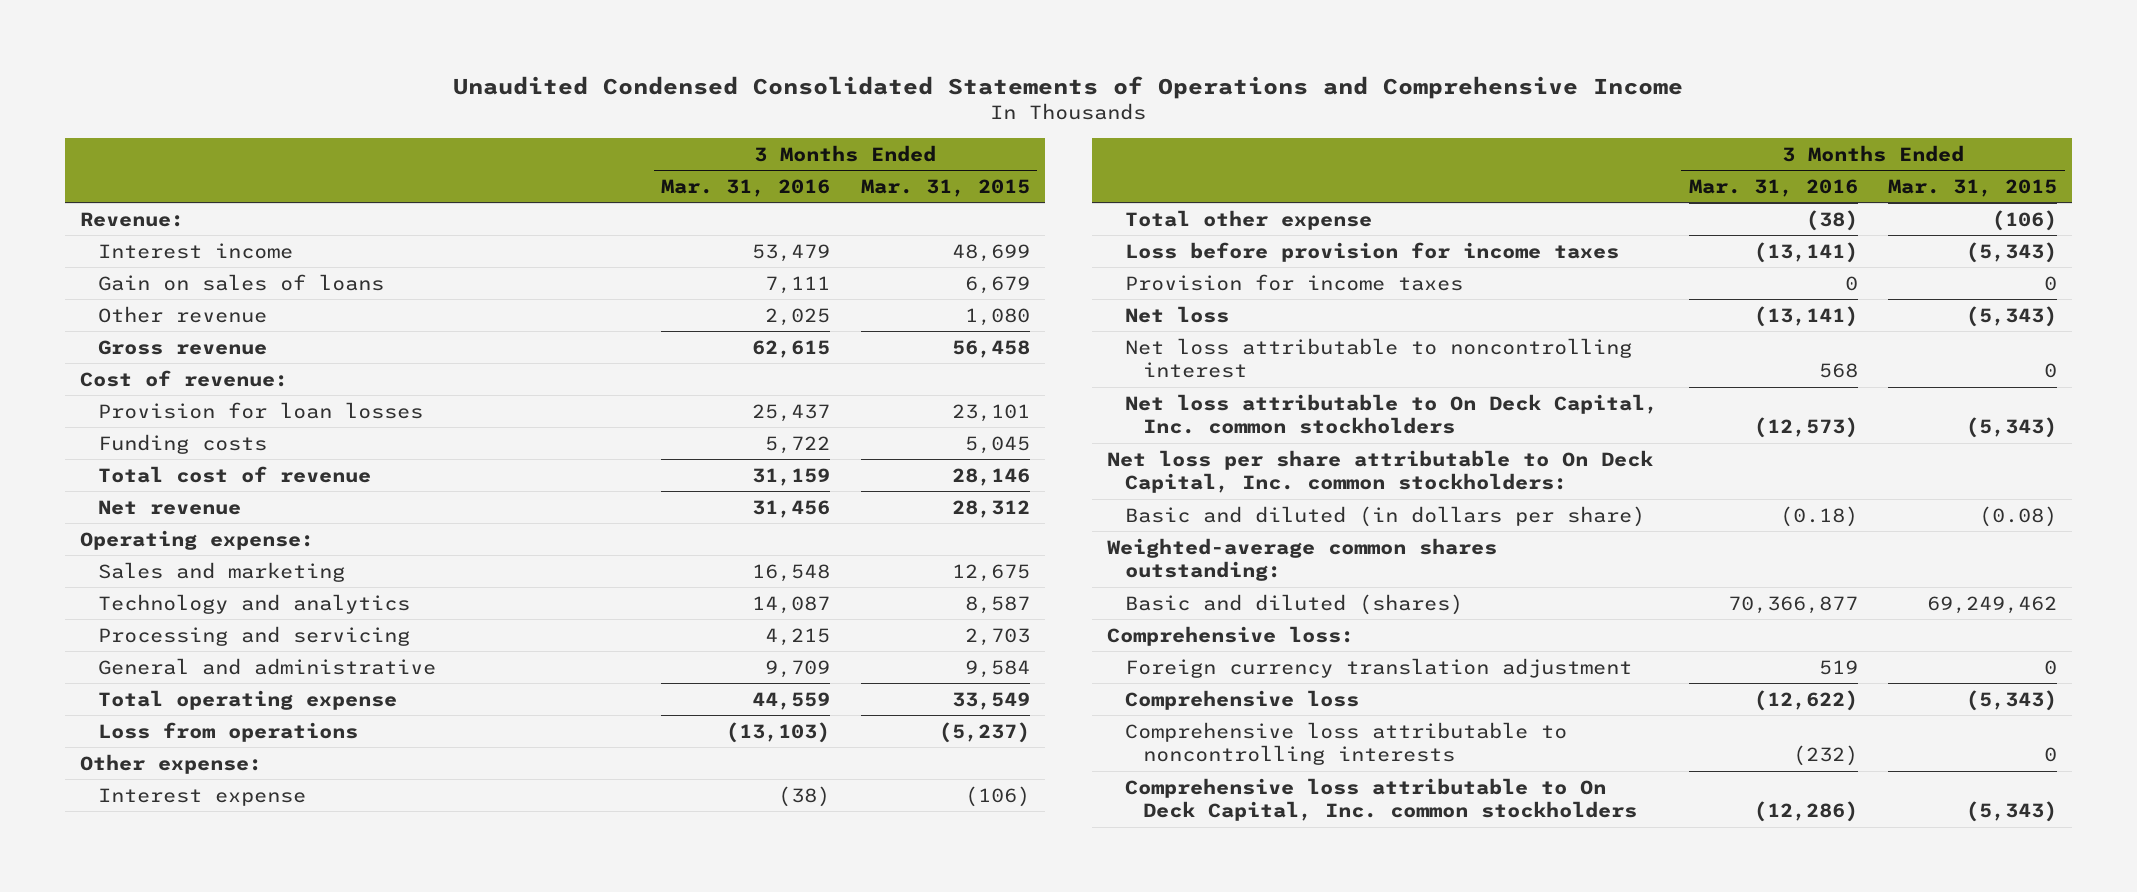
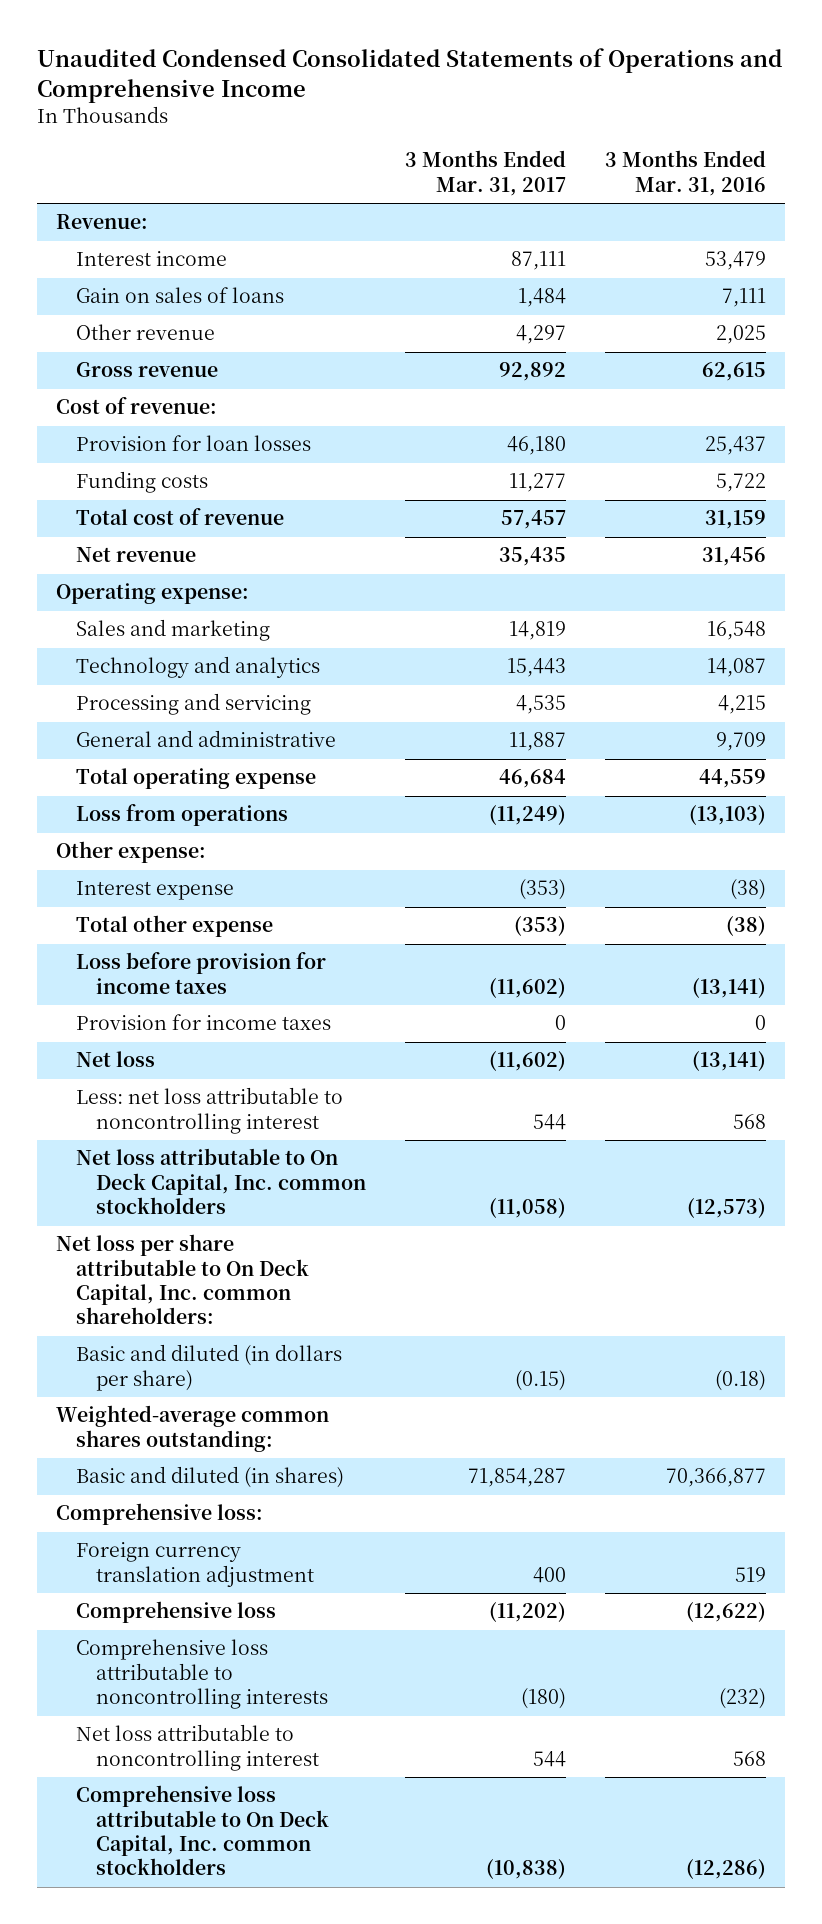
[860,178,1030,197] Mar. 31, 2015 -> none
none -> [405,150,567,196] 3 Months Ended Mar. 31, 2017
none -> [76,1087,344,1134] Less: net loss attributable to noncontrolling interest
[1107,449,1654,494] Net loss per share attributable to On Deck Capital, Inc. common stockholders: -> [56,1234,310,1325] Net loss per share attributable to On Deck Capital, Inc. common shareholders:
[1125,593,1464,615] Basic and diluted (shares) -> [76,1466,345,1489] Basic and diluted (in shares)
[1125,337,1633,379] Net loss attributable to noncontrolling interest -> [76,1724,320,1771] Net loss attributable to noncontrolling interest

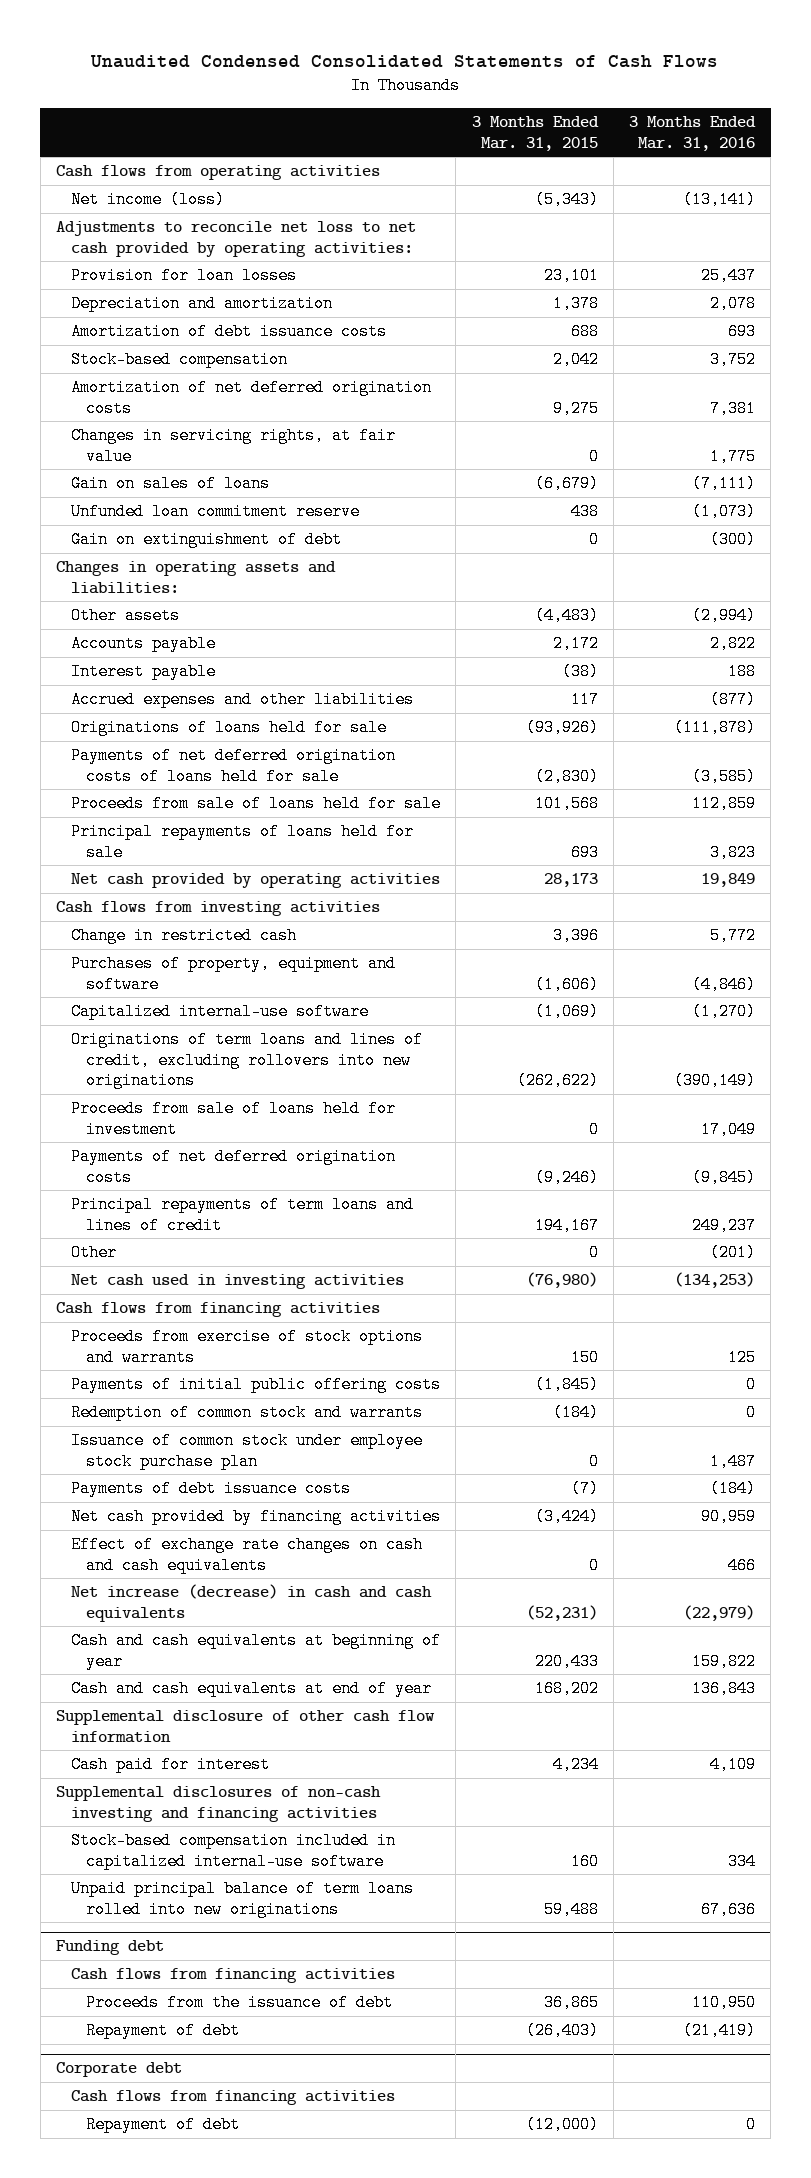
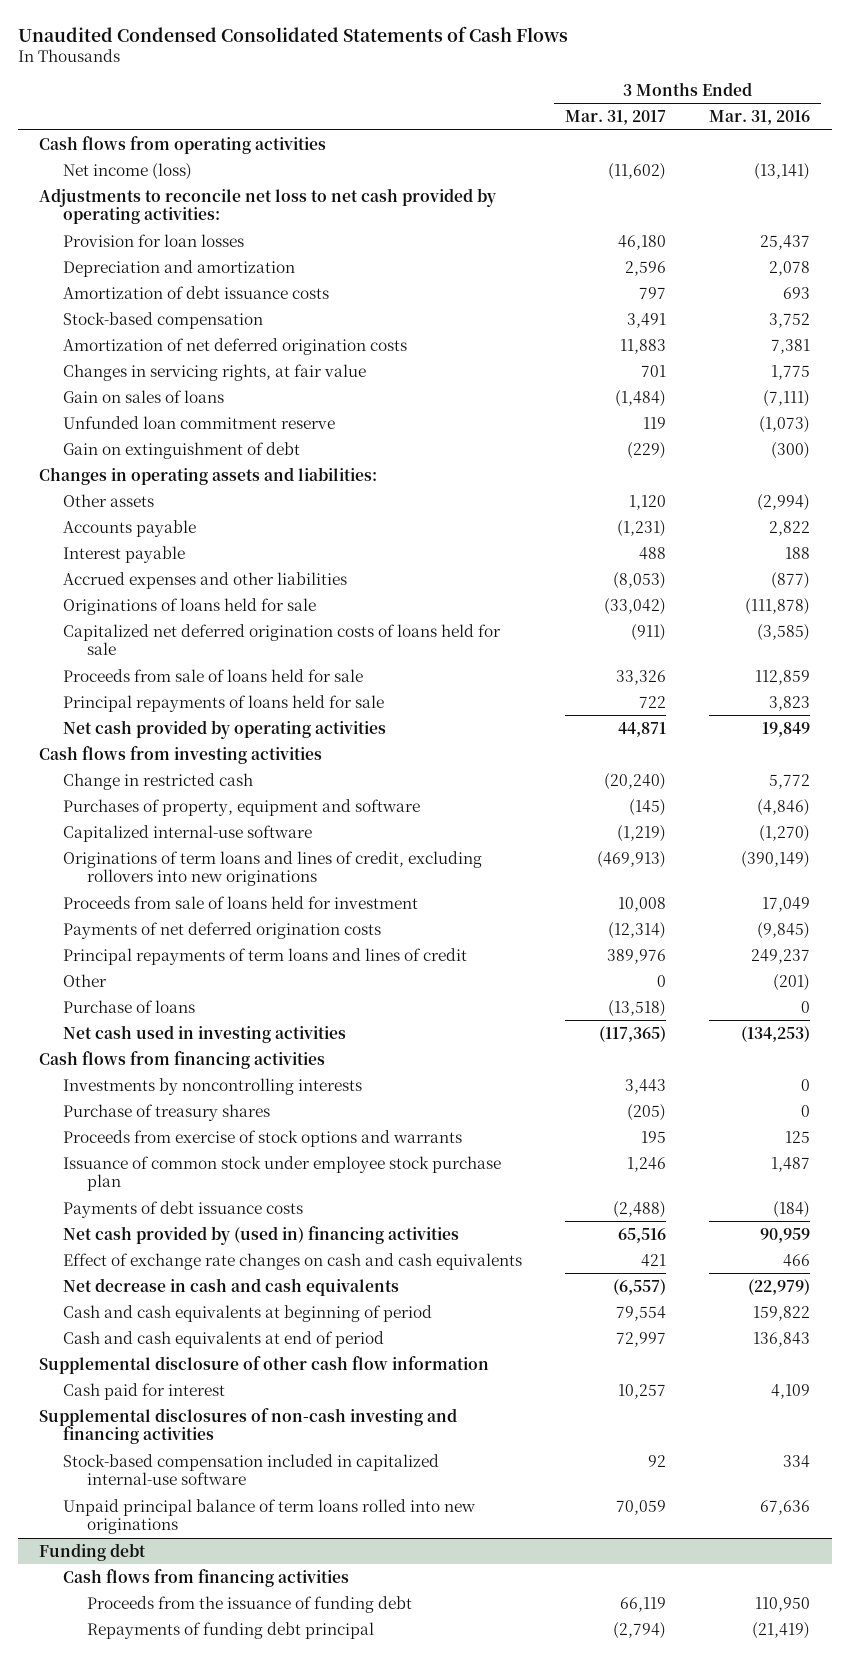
[471,115,599,151] 3 Months Ended Mar. 31, 2015 -> none
none -> [565,110,667,126] Mar. 31, 2017
[71,747,397,785] Payments of net deferred origination costs of loans held for sale -> [63,623,502,656] Capitalized net deferred origination costs of loans held for sale
none -> [63,999,196,1013] Purchase of loans
none -> [63,1077,363,1095] Investments by noncontrolling interests
none -> [63,1103,271,1121] Purchase of treasury shares
[71,1376,442,1394] Payments of initial public offering costs -> none
[71,1404,424,1422] Redemption of common stock and warrants -> none
[71,1508,442,1526] Net cash provided by financing activities -> [63,1225,460,1245] Net cash provided by (used in) financing activities
[71,1584,433,1622] Net increase (decrease) in cash and cash equivalents -> [63,1277,400,1296] Net decrease in cash and cash equivalents
[71,1632,442,1670] Cash and cash equivalents at beginning of year -> [63,1304,433,1322] Cash and cash equivalents at beginning of period
[71,1680,433,1698] Cash and cash equivalents at end of year -> [63,1330,385,1348] Cash and cash equivalents at end of period
[55,2062,182,2078] Corporate debt -> none
[71,2090,396,2106] Cash flows from financing activities -> none
[86,2116,241,2134] Repayment of debt -> none
[86,1994,394,2012] Proceeds from the issuance of debt -> [86,1595,412,1613] Proceeds from the issuance of funding debt
[86,2022,241,2040] Repayment of debt -> [86,1621,374,1639] Repayments of funding debt principal

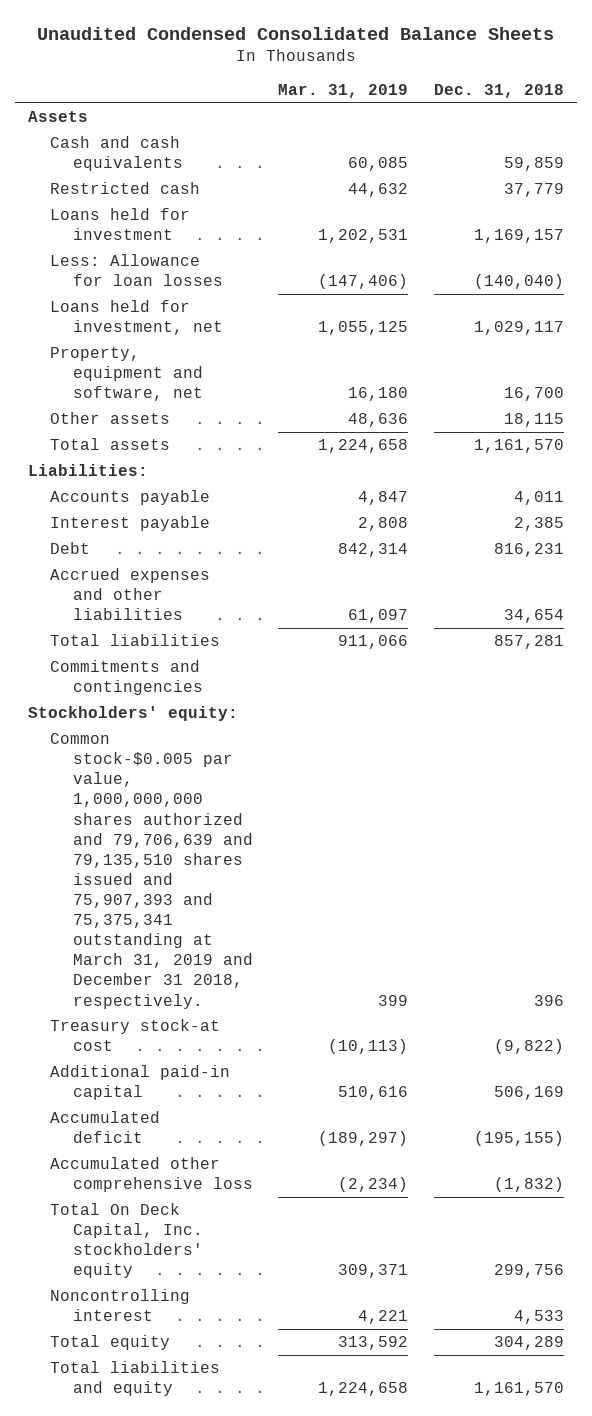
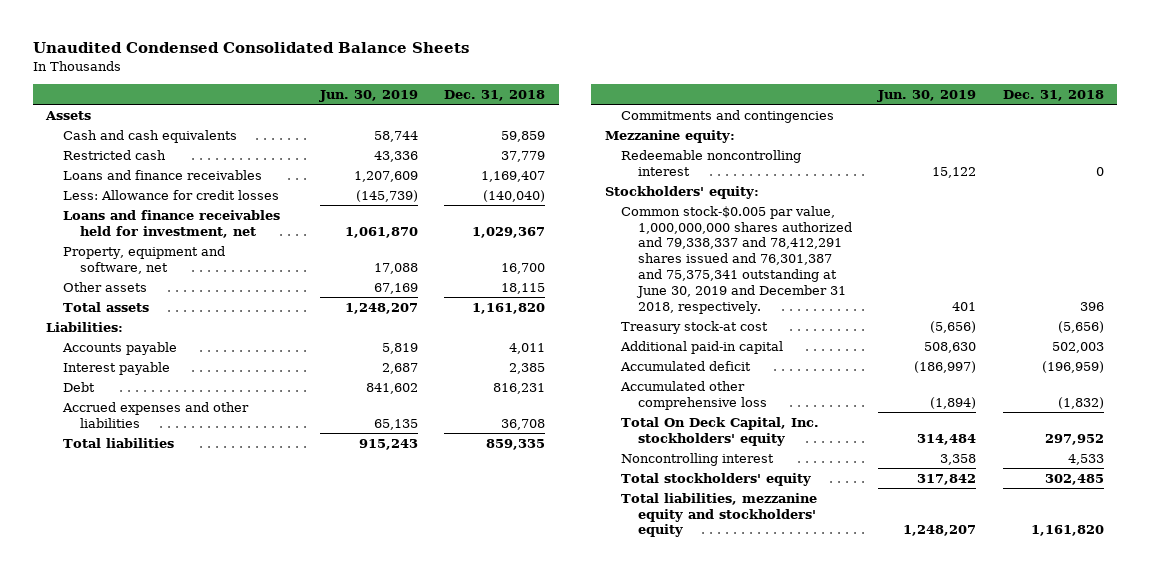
[278,84,409,99] Mar. 31, 2019 -> none
none -> [319,89,419,102] Jun. 30, 2019
[50,208,191,241] Loans held for investment -> none
none -> [62,169,262,180] Loans and finance receivables
[50,254,223,287] Less: Allowance for loan losses -> [62,189,279,200] Less: Allowance for credit losses
[50,300,223,336] Loans held for investment, net -> [62,209,280,238] Loans and finance receivables held for investment, net
[473,321,564,336] 1,029,117 -> [472,226,546,238] 1,029,367
[473,439,564,454] 1,161,570 -> [472,302,546,314] 1,161,820
[503,609,564,624] 34,654 -> [501,418,546,430] 36,708
[493,635,564,650] 857,281 -> [486,438,546,450] 859,335
none -> [604,129,735,143] Mezzanine equity:
none -> [621,149,802,176] Redeemable noncontrolling interest
[50,733,253,1009] Common stock-$0.005 par value, 1,000,000,000 shares authorized and 79,706,639 and 79,135,510 shares issued and 75,907,393 and 75,375,341 outstanding at March 31, 2019 and December 31 2018, respectively. -> [621,205,853,314] Common stock-$0.005 par value, 1,000,000,000 shares authorized and 79,338,337 and 78,412,291 shares issued and 76,301,387 and 75,375,341 outstanding at June 30, 2019 and December 31 2018, respectively.
[493,1039,564,1055] (9,822) -> [1057,320,1104,333] (5,656)
[493,1086,564,1101] 506,169 -> [1051,341,1104,353] 502,003
[473,1131,564,1147] (195,155) -> [1041,360,1104,373] (196,959)
[493,1264,564,1279] 299,756 -> [1044,433,1104,445] 297,952
[50,1335,171,1351] Total equity -> [621,472,812,486] Total stockholders' equity
[493,1336,564,1351] 304,289 -> [1044,473,1104,485] 302,485
[50,1361,221,1397] Total liabilities and equity -> [621,492,818,538] Total liabilities, mezzanine equity and stockholders' equity
[473,1382,564,1397] 1,161,570 -> [1030,525,1104,537] 1,161,820

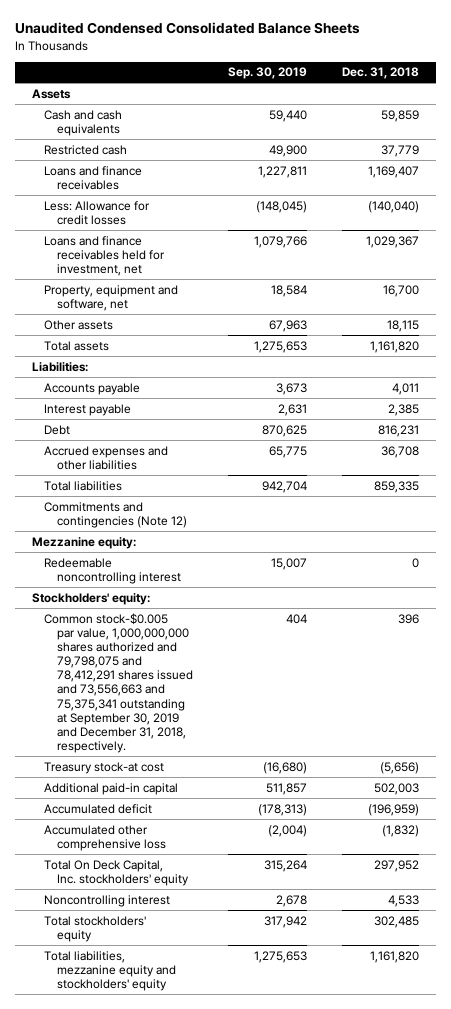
[319,89,419,102] Jun. 30, 2019 -> none
none -> [227,67,307,80] Sep. 30, 2019
[621,109,835,123] Commitments and contingencies -> [44,501,187,528] Commitments and contingencies (Note 12)
[621,205,853,314] Common stock-$0.005 par value, 1,000,000,000 shares authorized and 79,338,337 and 78,412,291 shares issued and 76,301,387 and 75,375,341 outstanding at June 30, 2019 and December 31 2018, respectively. -> [44,612,193,754] Common stock-$0.005 par value, 1,000,000,000 shares authorized and 79,798,075 and 78,412,291 shares issued and 73,556,663 and 75,375,341 outstanding at September 30, 2019 and December 31, 2018, respectively.

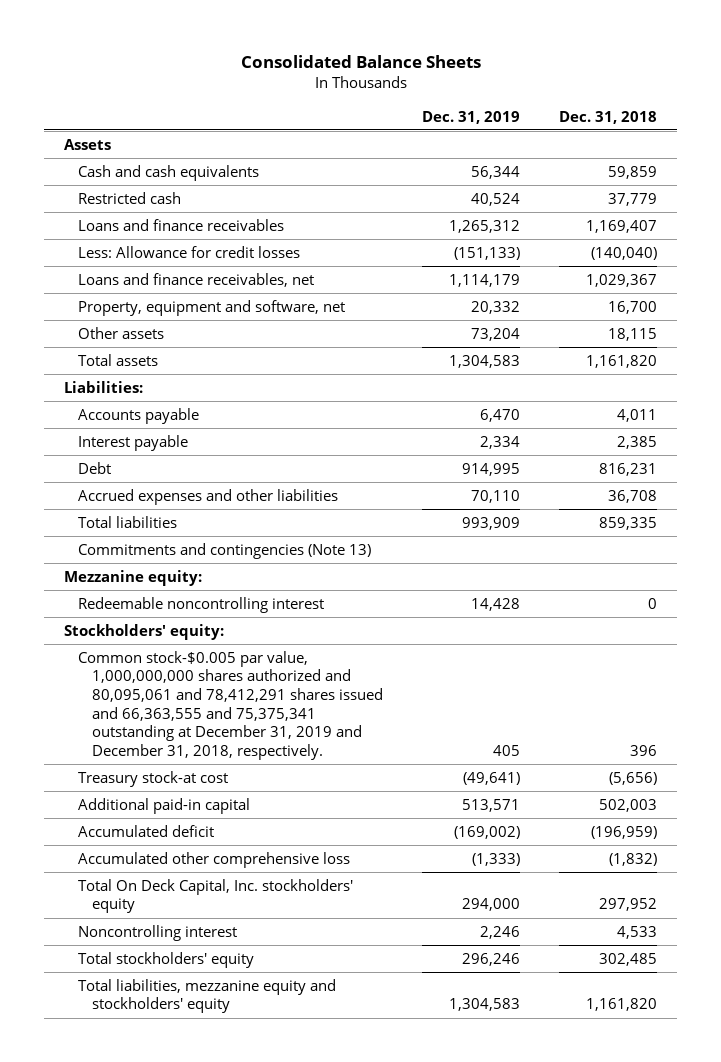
[14,22,360,35] Unaudited Condensed Consolidated Balance Sheets -> [240,54,481,68] Consolidated Balance Sheets
[227,67,307,80] Sep. 30, 2019 -> none
none -> [421,110,520,124] Dec. 31, 2019
[44,235,165,276] Loans and finance receivables held for investment, net -> [77,272,314,287] Loans and finance receivables, net
[44,501,187,528] Commitments and contingencies (Note 12) -> [77,542,371,559] Commitments and contingencies (Note 13)
[44,612,193,754] Common stock-$0.005 par value, 1,000,000,000 shares authorized and 79,798,075 and 78,412,291 shares issued and 73,556,663 and 75,375,341 outstanding at September 30, 2019 and December 31, 2018, respectively. -> [77,650,383,761] Common stock-$0.005 par value, 1,000,000,000 shares authorized and 80,095,061 and 78,412,291 shares issued and 66,363,555 and 75,375,341 outstanding at December 31, 2019 and December 31, 2018, respectively.

